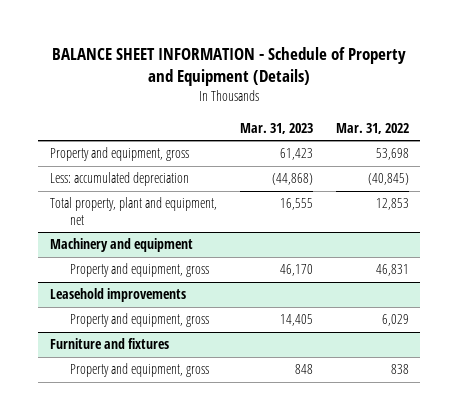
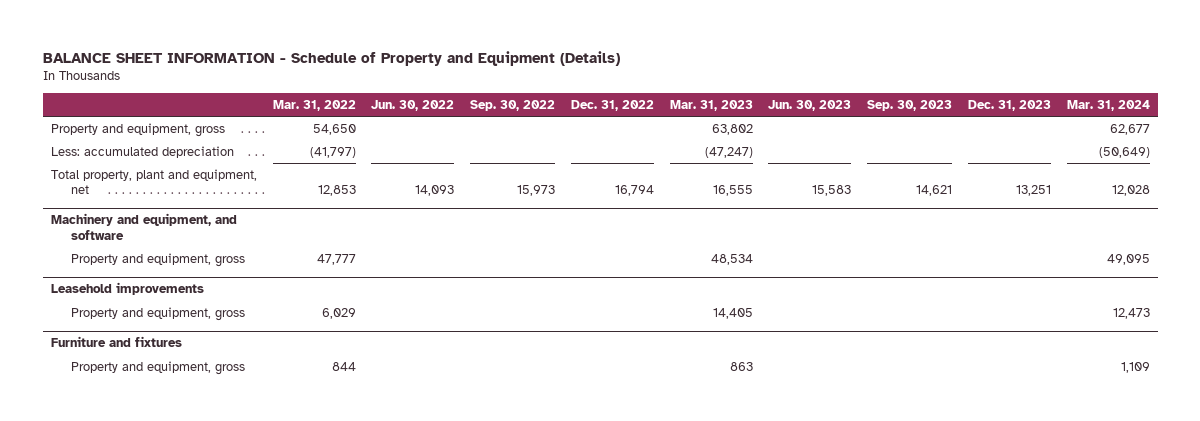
none -> [371,100,455,112] Jun. 30, 2022
none -> [470,100,556,112] Sep. 30, 2022
none -> [570,100,654,112] Dec. 31, 2022
none -> [768,100,852,112] Jun. 30, 2023
none -> [867,100,953,112] Sep. 30, 2023
none -> [967,100,1051,112] Dec. 31, 2023
none -> [1066,100,1150,112] Mar. 31, 2024
[279,148,313,161] 61,423 -> [711,123,753,135] 63,802
[375,148,409,161] 53,698 -> [312,123,356,135] 54,650
[271,173,313,186] (44,868) -> [704,146,753,158] (47,247)
[367,173,409,186] (40,845) -> [309,146,356,158] (41,797)
[49,238,193,253] Machinery and equipment -> [50,213,237,240] Machinery and equipment, and software
[279,264,313,277] 46,170 -> [710,253,753,265] 48,534
[375,264,409,277] 46,831 -> [316,253,356,265] 47,777
[294,364,313,375] 848 -> [729,361,753,371] 863
[390,364,409,375] 838 -> [331,361,356,371] 844

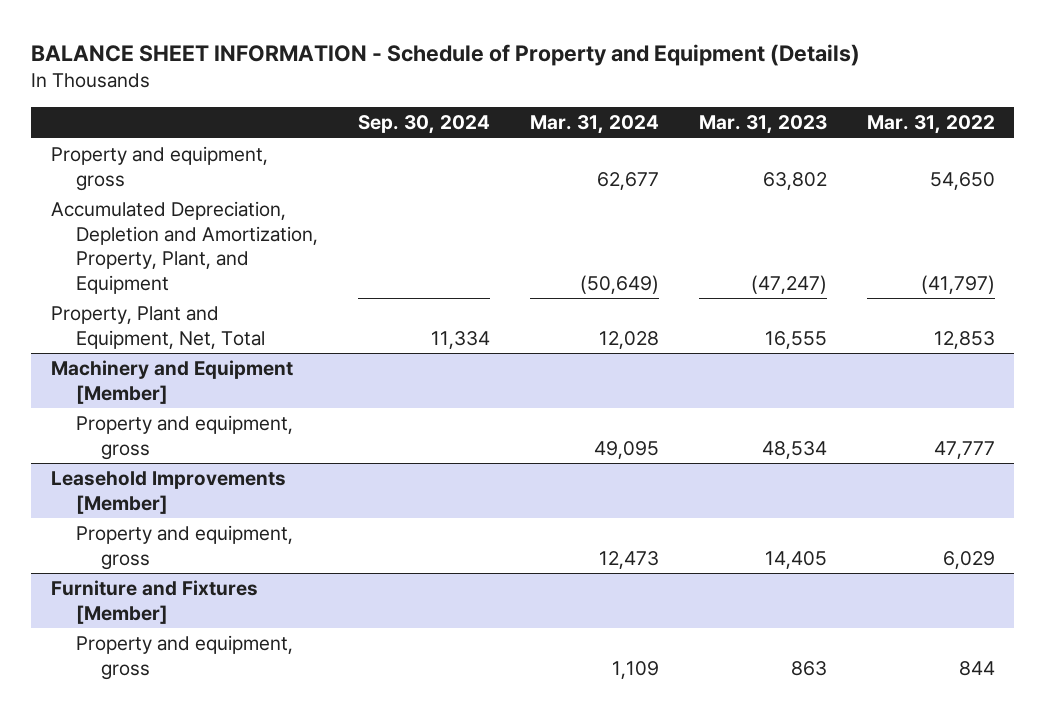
[371,100,455,112] Jun. 30, 2022 -> none
[470,100,556,112] Sep. 30, 2022 -> none
[570,100,654,112] Dec. 31, 2022 -> none
[768,100,852,112] Jun. 30, 2023 -> none
[867,100,953,112] Sep. 30, 2023 -> none
[967,100,1051,112] Dec. 31, 2023 -> none
none -> [358,115,491,135] Sep. 30, 2024
[50,145,234,158] Less: accumulated depreciation -> [51,201,319,294] Accumulated Depreciation, Depletion and Amortization, Property, Plant, and Equipment
[50,168,257,195] Total property, plant and equipment, net -> [51,306,266,349] Property, Plant and Equipment, Net, Total
[50,213,237,240] Machinery and equipment, and software -> [51,360,294,404] Machinery and Equipment [Member]
[50,282,204,296] Leasehold improvements -> [51,471,287,514] Leasehold Improvements [Member]
[50,336,182,348] Furniture and fixtures -> [51,580,259,624] Furniture and Fixtures [Member]

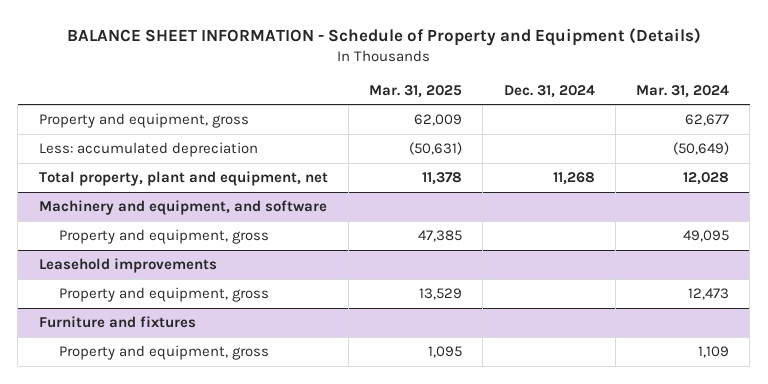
[358,115,491,135] Sep. 30, 2024 -> none
[698,115,827,135] Mar. 31, 2023 -> none
[866,115,995,135] Mar. 31, 2022 -> none
none -> [369,84,463,98] Mar. 31, 2025
none -> [503,84,595,98] Dec. 31, 2024
[51,201,319,294] Accumulated Depreciation, Depletion and Amortization, Property, Plant, and Equipment -> [38,141,258,157] Less: accumulated depreciation
[51,306,266,349] Property, Plant and Equipment, Net, Total -> [38,170,328,186] Total property, plant and equipment, net
[51,360,294,404] Machinery and Equipment [Member] -> [38,199,327,215] Machinery and equipment, and software
[51,471,287,514] Leasehold Improvements [Member] -> [38,257,217,273] Leasehold improvements
[51,580,259,624] Furniture and Fixtures [Member] -> [38,315,196,328] Furniture and fixtures

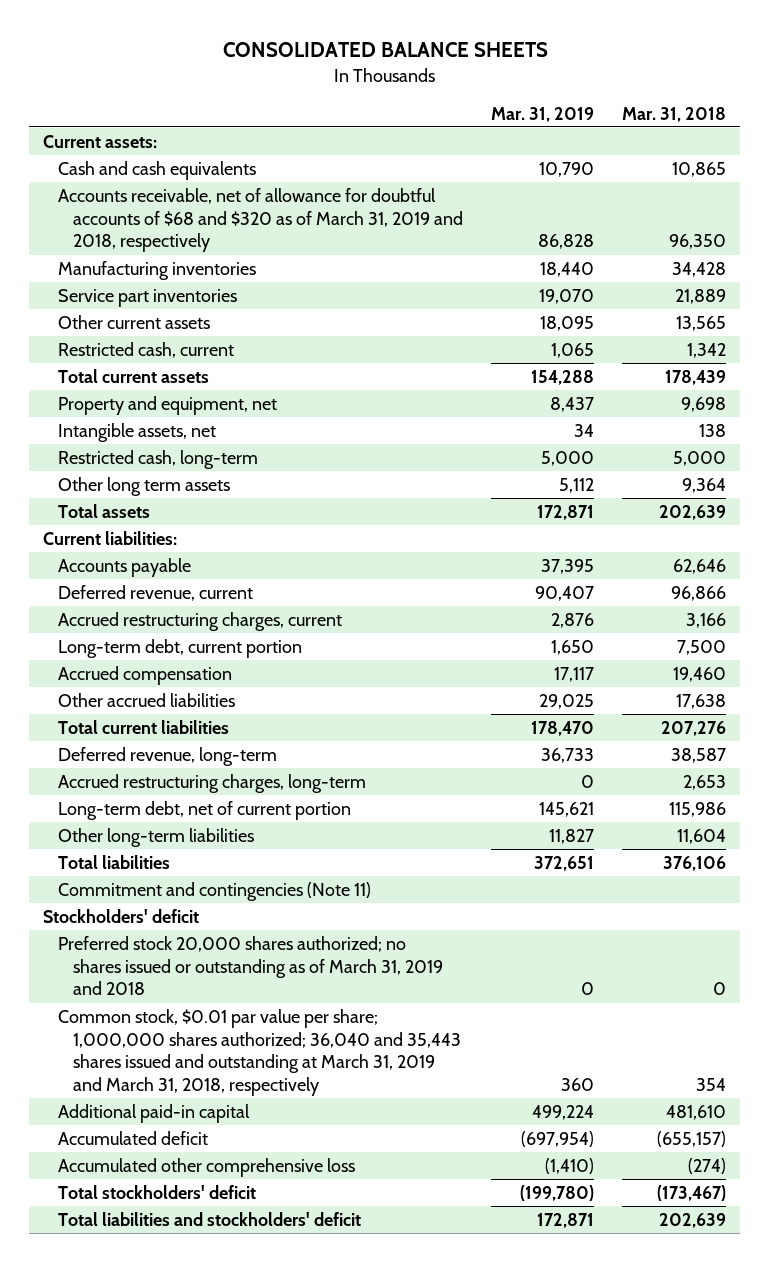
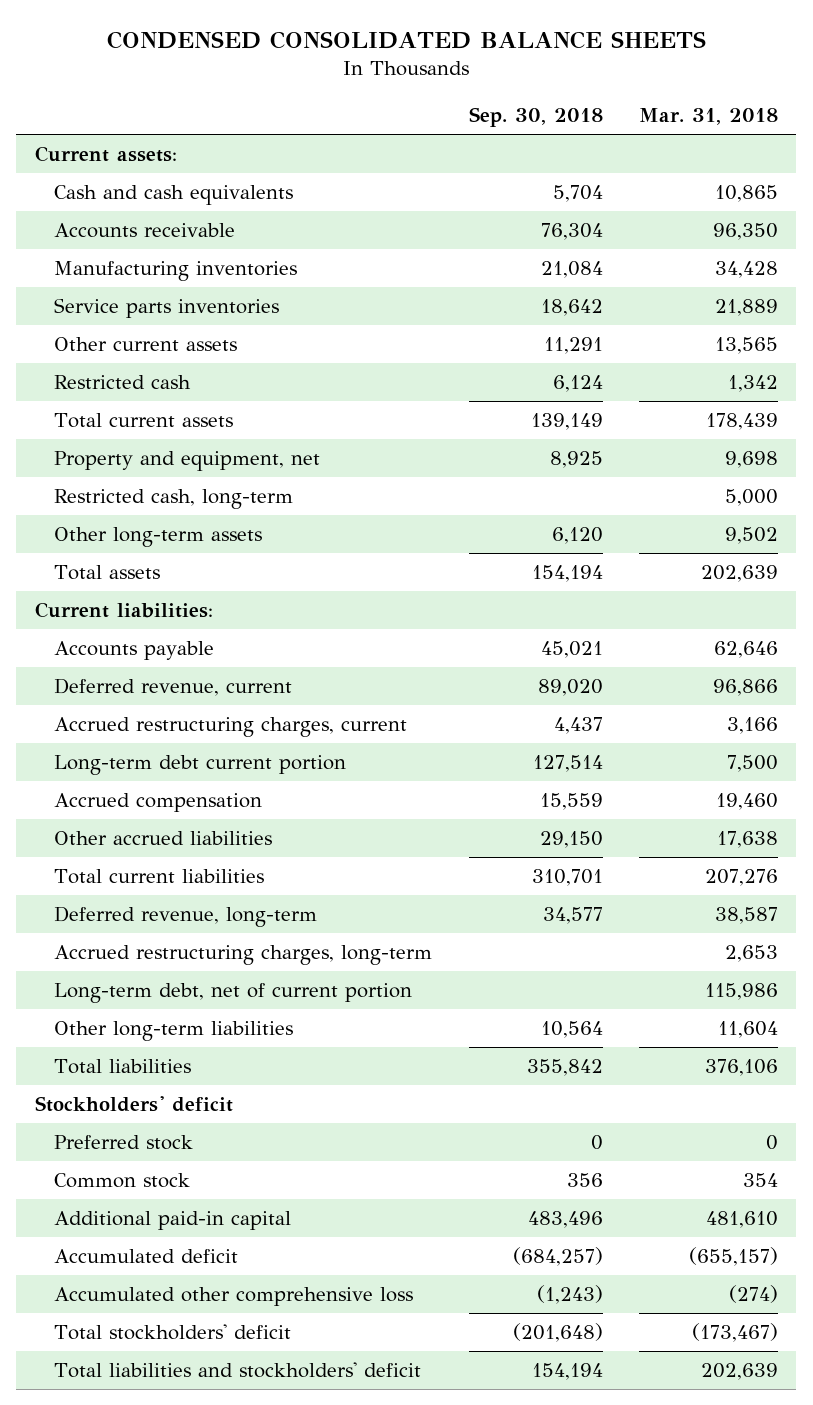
[222,42,548,58] CONSOLIDATED BALANCE SHEETS -> [107,31,707,50] CONDENSED CONSOLIDATED BALANCE SHEETS
[491,106,595,122] Mar. 31, 2019 -> none
none -> [468,106,603,127] Sep. 30, 2018
[58,187,464,253] Accounts receivable, net of allowance for doubtful accounts of $68 and $320 as of March 31, 2019 and 2018, respectively -> [54,223,236,239] Accounts receivable
[58,288,238,307] Service part inventories -> [54,298,280,319] Service parts inventories
[58,341,235,358] Restricted cash, current -> [54,375,192,390] Restricted cash
[58,422,217,442] Intangible assets, net -> none
[58,476,231,496] Other long term assets -> [54,527,263,548] Other long-term assets
[682,477,727,493] 9,364 -> [724,527,778,545] 9,502
[58,638,303,658] Long-term debt, current portion -> [54,755,347,776] Long-term debt current portion
[58,881,372,901] Commitment and contingencies (Note 11) -> none
[58,935,444,996] Preferred stock 20,000 shares authorized; no shares issued or outstanding as of March 31, 2019 and 2018 -> [54,1135,194,1151] Preferred stock
[58,1008,462,1097] Common stock, $0.01 par value per share; 1,000,000 shares authorized; 36,040 and 35,443 shares issued and outstanding at March 31, 2019 and March 31, 2018, respectively -> [54,1173,191,1189] Common stock

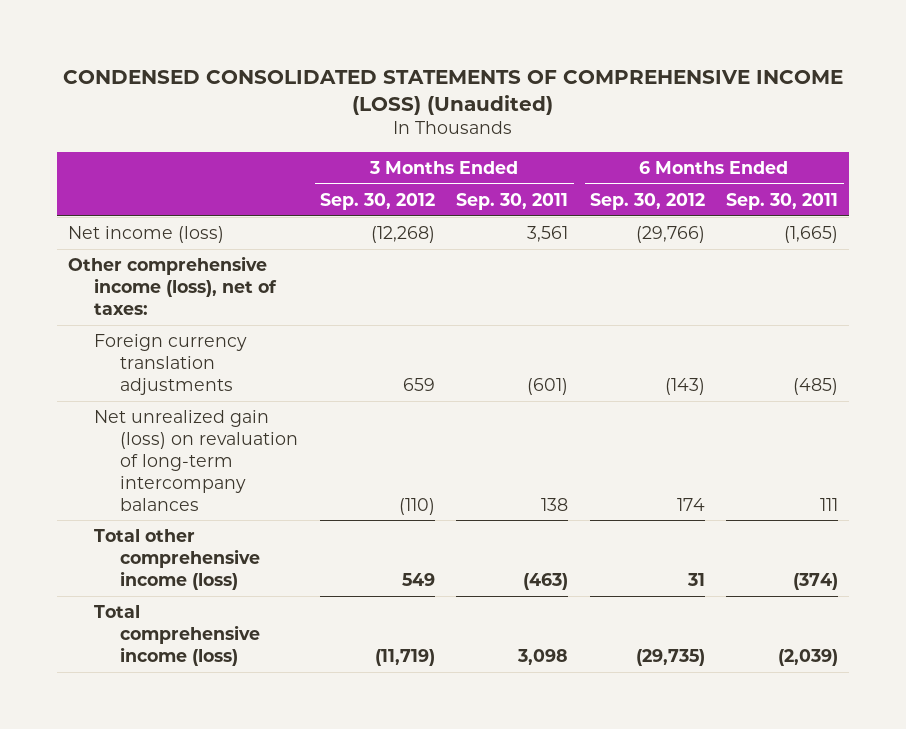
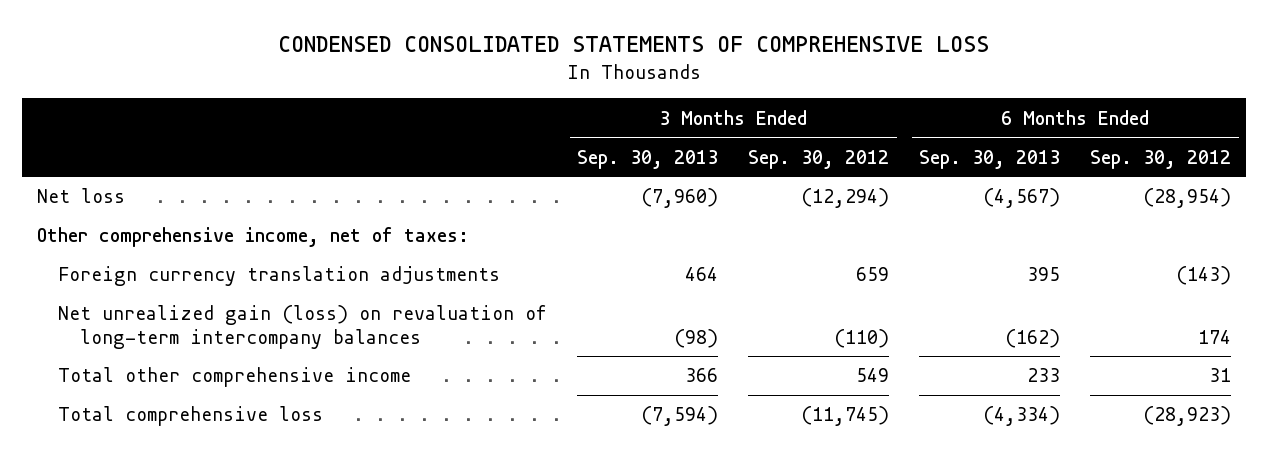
[62,69,843,115] CONDENSED CONSOLIDATED STATEMENTS OF COMPREHENSIVE INCOME (LOSS) (Unaudited) -> [278,36,990,53] CONDENSED CONSOLIDATED STATEMENTS OF COMPREHENSIVE LOSS
[456,192,569,210] Sep. 30, 2011 -> none
[726,192,839,210] Sep. 30, 2011 -> none
none -> [577,149,719,169] Sep. 30, 2013
none -> [919,149,1061,169] Sep. 30, 2013
[67,226,224,244] Net income (loss) -> [36,188,125,204] Net loss
[370,226,435,244] (12,268) -> [801,188,890,209] (12,294)
[635,226,705,244] (29,766) -> [1143,188,1232,209] (28,954)
[67,256,277,315] Other comprehensive income (loss), net of taxes: -> [36,227,469,248] Other comprehensive income, net of taxes:
[93,529,261,590] Total other comprehensive income (loss) -> [58,367,412,388] Total other comprehensive income
[93,605,261,666] Total comprehensive income (loss) -> [58,406,324,427] Total comprehensive loss
[374,648,435,666] (11,719) -> [801,406,890,427] (11,745)
[635,648,705,666] (29,735) -> [1143,406,1232,427] (28,923)

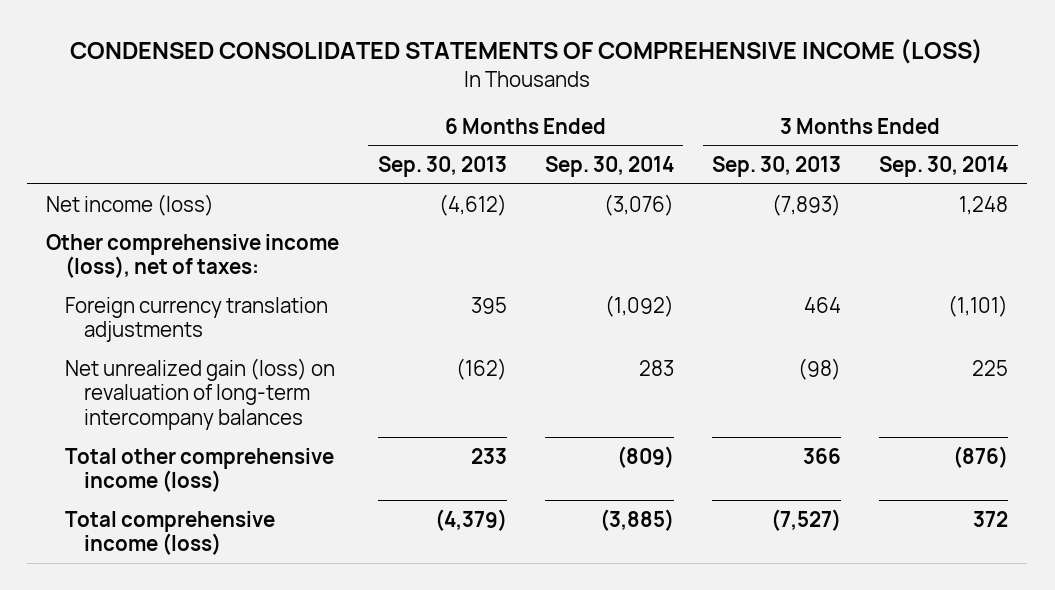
[278,36,990,53] CONDENSED CONSOLIDATED STATEMENTS OF COMPREHENSIVE LOSS -> [70,38,984,64] CONDENSED CONSOLIDATED STATEMENTS OF COMPREHENSIVE INCOME (LOSS)
[748,149,890,169] Sep. 30, 2012 -> none
[1090,149,1232,169] Sep. 30, 2012 -> none
none -> [544,155,674,177] Sep. 30, 2014
none -> [879,155,1009,177] Sep. 30, 2014
[36,188,125,204] Net loss -> [46,193,215,216] Net income (loss)
[641,188,719,209] (7,960) -> [772,193,842,216] (7,893)
[983,188,1061,209] (4,567) -> [438,193,507,216] (4,612)
[36,227,469,248] Other comprehensive income, net of taxes: -> [46,233,340,279] Other comprehensive income (loss), net of taxes:
[58,367,412,388] Total other comprehensive income -> [65,447,335,493] Total other comprehensive income (loss)
[58,406,324,427] Total comprehensive loss -> [65,510,276,556] Total comprehensive income (loss)
[641,406,719,427] (7,594) -> [771,508,842,531] (7,527)
[983,406,1061,427] (4,334) -> [434,508,507,531] (4,379)

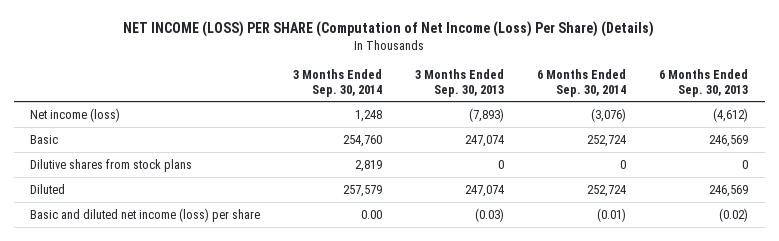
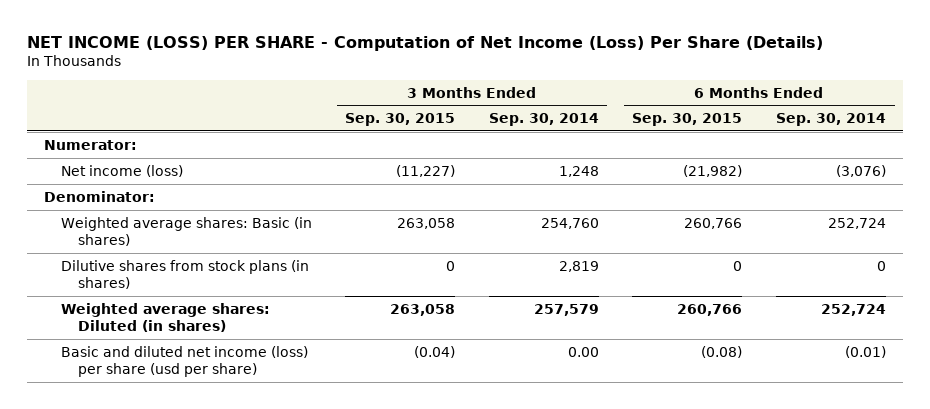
[123,21,655,38] NET INCOME (LOSS) PER SHARE (Computation of Net Income (Loss) Per Share) (Details) -> [26,36,823,52] NET INCOME (LOSS) PER SHARE - Computation of Net Income (Loss) Per Share (Details)
[415,68,505,97] 3 Months Ended Sep. 30, 2013 -> none
[659,68,749,97] 6 Months Ended Sep. 30, 2013 -> none
none -> [345,113,456,127] Sep. 30, 2015
none -> [632,113,743,127] Sep. 30, 2015
none -> [43,139,137,150] Numerator:
none -> [43,190,155,202] Denominator:
[30,134,59,144] Basic -> [60,216,312,246] Weighted average shares: Basic (in shares)
[30,158,193,172] Dilutive shares from stock plans -> [60,259,309,289] Dilutive shares from stock plans (in shares)
[30,183,66,194] Diluted -> [60,302,270,332] Weighted average shares: Diluted (in shares)
[30,207,261,222] Basic and diluted net income (loss) per share -> [60,345,308,377] Basic and diluted net income (loss) per share (usd per share)

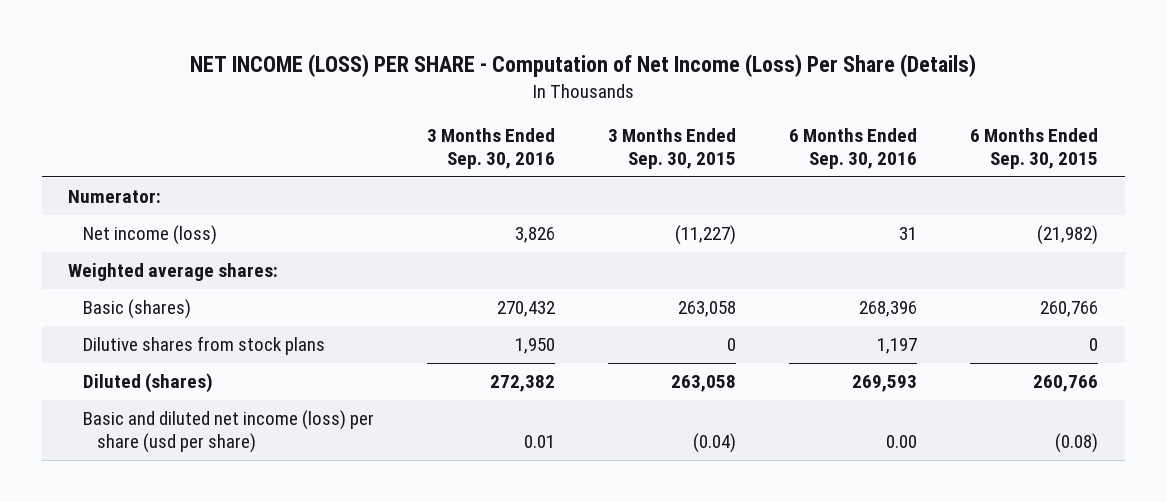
[488,113,599,127] Sep. 30, 2014 -> none
[776,113,887,127] Sep. 30, 2014 -> none
none -> [426,128,555,169] 3 Months Ended Sep. 30, 2016
none -> [789,128,918,169] 6 Months Ended Sep. 30, 2016
[43,190,155,202] Denominator: -> none
none -> [68,263,279,282] Weighted average shares:
[60,216,312,246] Weighted average shares: Basic (in shares) -> [82,299,191,320] Basic (shares)
[60,259,309,289] Dilutive shares from stock plans (in shares) -> [82,336,325,356] Dilutive shares from stock plans
[60,302,270,332] Weighted average shares: Diluted (in shares) -> [82,373,213,394] Diluted (shares)

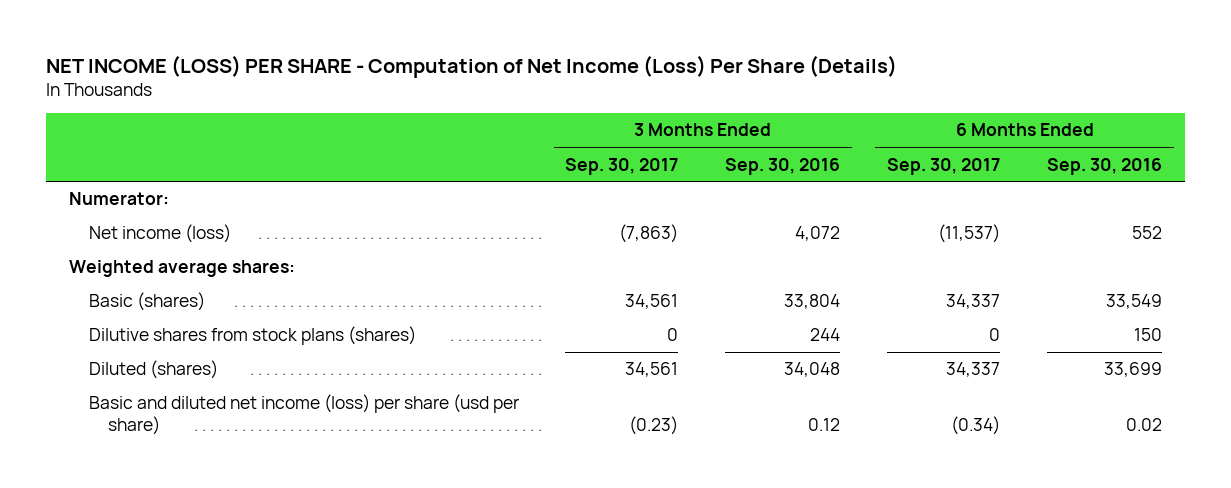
[608,128,737,169] 3 Months Ended Sep. 30, 2015 -> none
[970,128,1099,169] 6 Months Ended Sep. 30, 2015 -> none
none -> [565,157,679,175] Sep. 30, 2017
none -> [887,157,1001,175] Sep. 30, 2017
[514,227,555,244] 3,826 -> [795,226,841,242] 4,072
[899,227,918,241] 31 -> [1131,226,1162,240] 552
[496,301,555,318] 270,432 -> [784,294,841,310] 33,804
[859,301,918,318] 268,396 -> [1105,294,1162,310] 33,549
[82,336,325,356] Dilutive shares from stock plans -> [88,326,416,346] Dilutive shares from stock plans (shares)
[514,338,555,355] 1,950 -> [810,328,841,342] 244
[877,338,918,355] 1,197 -> [1133,328,1162,342] 150
[489,375,555,393] 272,382 -> [784,362,841,378] 34,048
[852,375,918,393] 269,593 -> [1103,362,1162,378] 33,699
[523,435,555,449] 0.01 -> [808,418,841,432] 0.12
[886,435,918,449] 0.00 -> [1125,418,1162,432] 0.02

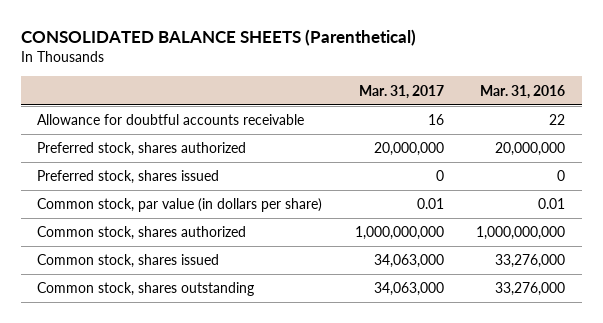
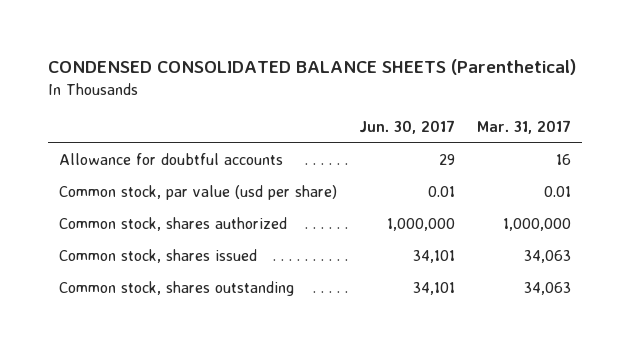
[21,29,417,47] CONSOLIDATED BALANCE SHEETS (Parenthetical) -> [48,59,577,76] CONDENSED CONSOLIDATED BALANCE SHEETS (Parenthetical)
[480,84,566,99] Mar. 31, 2016 -> none
none -> [359,120,456,135] Jun. 30, 2017
[37,142,247,157] Preferred stock, shares authorized -> none
[37,170,220,185] Preferred stock, shares issued -> none
[37,114,305,126] Allowance for doubtful accounts receivable -> [59,153,284,166] Allowance for doubtful accounts
[37,198,323,213] Common stock, par value (in dollars per share) -> [59,185,338,201] Common stock, par value (usd per share)
[354,226,444,241] 1,000,000,000 -> [503,218,572,232] 1,000,000
[373,254,444,269] 34,063,000 -> [524,250,572,264] 34,063
[373,282,444,297] 34,063,000 -> [524,282,572,296] 34,063

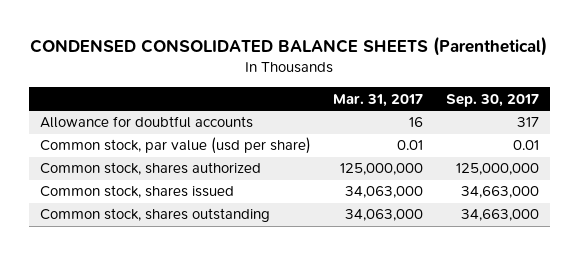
[359,120,456,135] Jun. 30, 2017 -> none
none -> [445,93,539,107] Sep. 30, 2017
[503,218,572,232] 1,000,000 -> [340,163,424,176] 125,000,000
[524,250,572,264] 34,063 -> [345,186,424,199] 34,063,000
[524,282,572,296] 34,063 -> [345,209,424,222] 34,063,000

